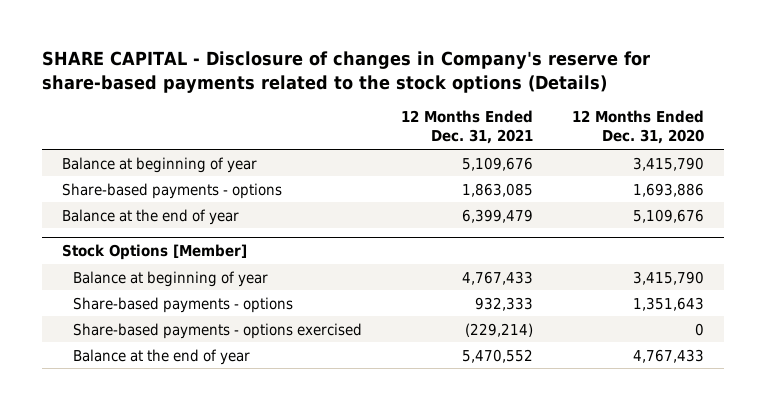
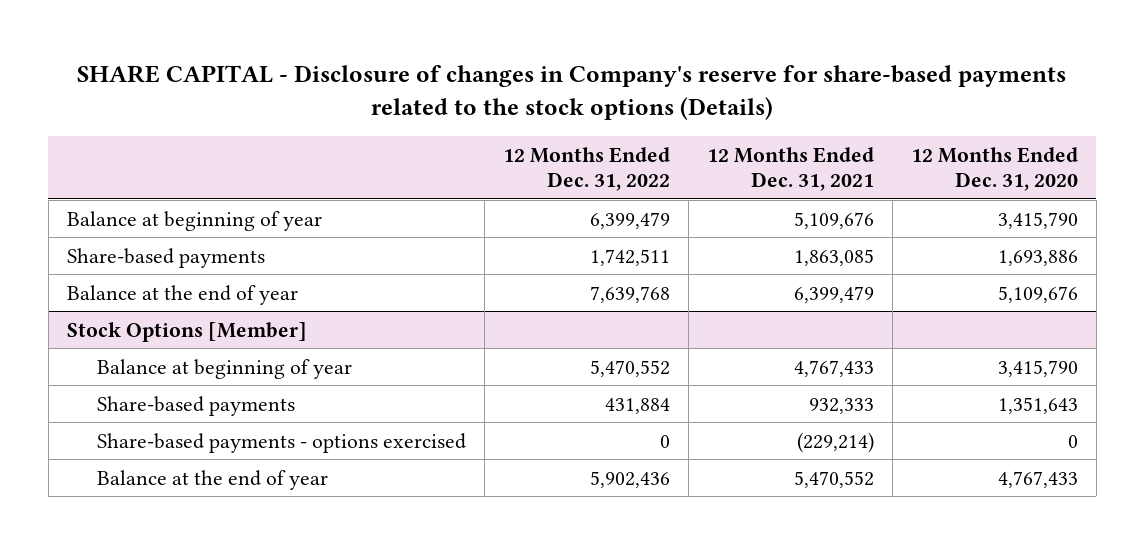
none -> [502,146,670,192] 12 Months Ended Dec. 31, 2022
[61,182,282,199] Share-based payments - options -> [66,247,265,268] Share-based payments
[73,296,294,313] Share-based payments - options -> [96,395,295,416] Share-based payments

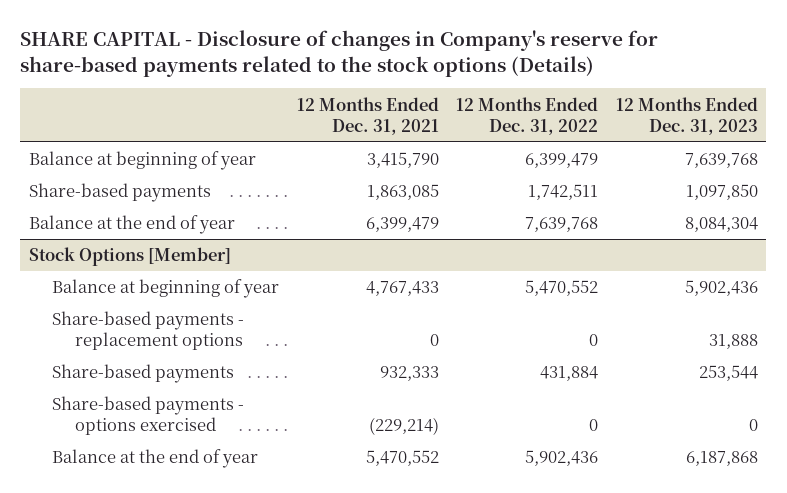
[910,146,1078,192] 12 Months Ended Dec. 31, 2020 -> none
none -> [615,96,758,135] 12 Months Ended Dec. 31, 2023
[793,211,874,229] 5,109,676 -> [366,152,439,169] 3,415,790
none -> [52,311,245,351] Share-based payments - replacement options

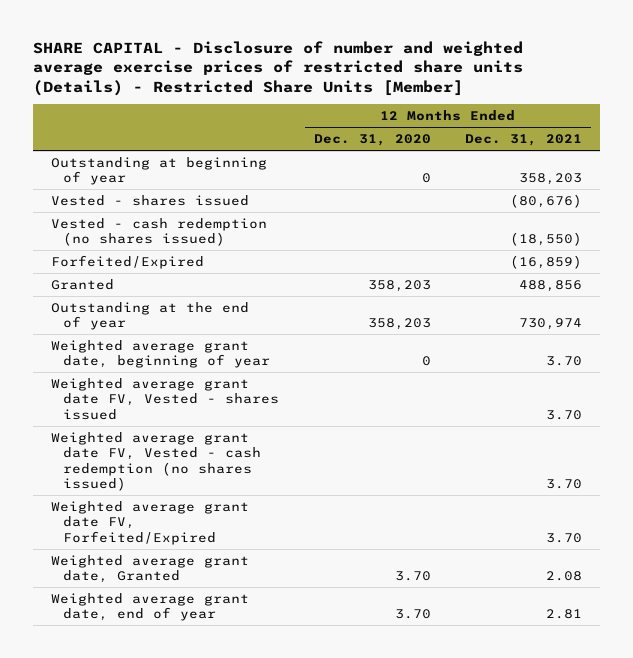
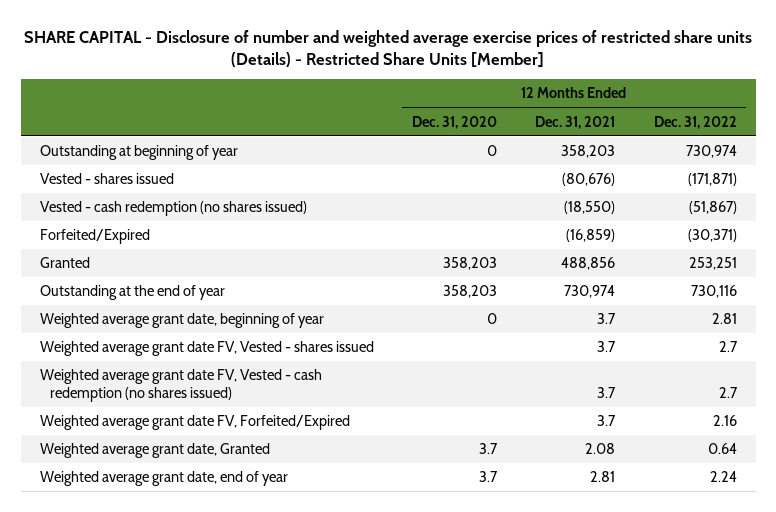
none -> [653,115,737,129] Dec. 31, 2022
[546,356,583,367] 3.70 -> [597,313,617,325] 3.7
[546,409,583,420] 3.70 -> [597,341,617,353] 3.7
[546,479,583,490] 3.70 -> [597,387,617,399] 3.7
[546,532,583,543] 3.70 -> [597,415,617,427] 3.7
[394,571,431,582] 3.70 -> [478,443,498,455] 3.7
[394,609,431,620] 3.70 -> [478,471,498,483] 3.7

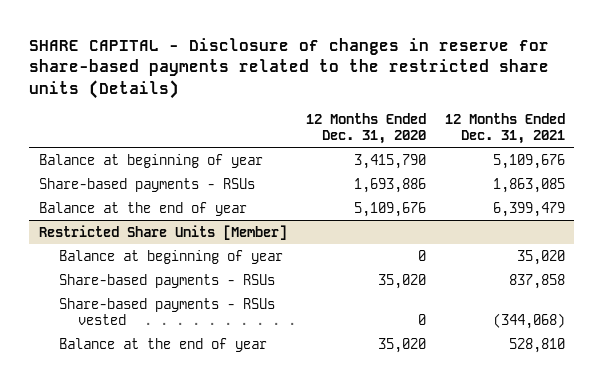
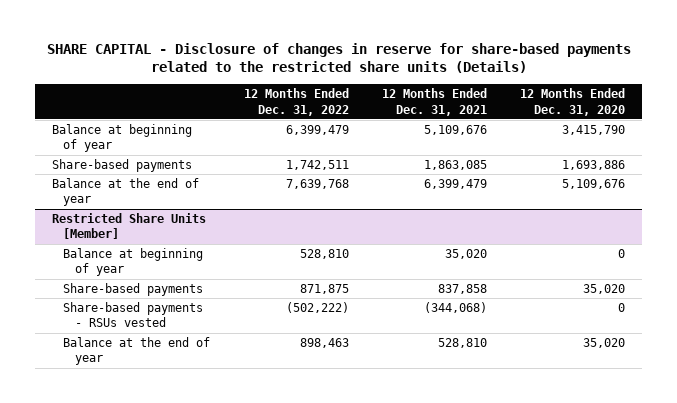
none -> [243,88,349,116] 12 Months Ended Dec. 31, 2022
[38,177,255,192] Share-based payments - RSUs -> [52,158,193,172] Share-based payments
[58,273,275,288] Share-based payments - RSUs -> [63,282,204,296] Share-based payments

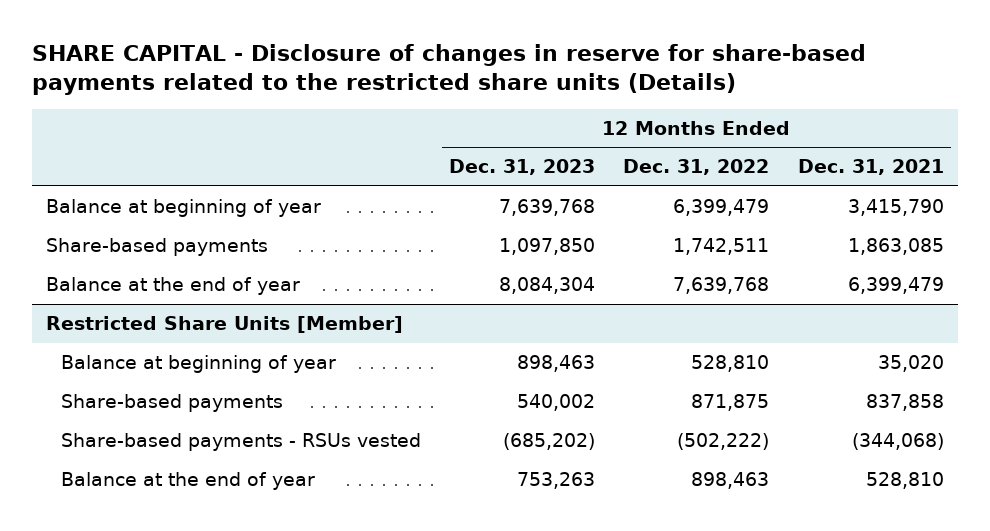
[520,88,626,116] 12 Months Ended Dec. 31, 2020 -> none
none -> [449,159,596,176] Dec. 31, 2023
[424,124,488,135] 5,109,676 -> [847,199,944,217] 3,415,790

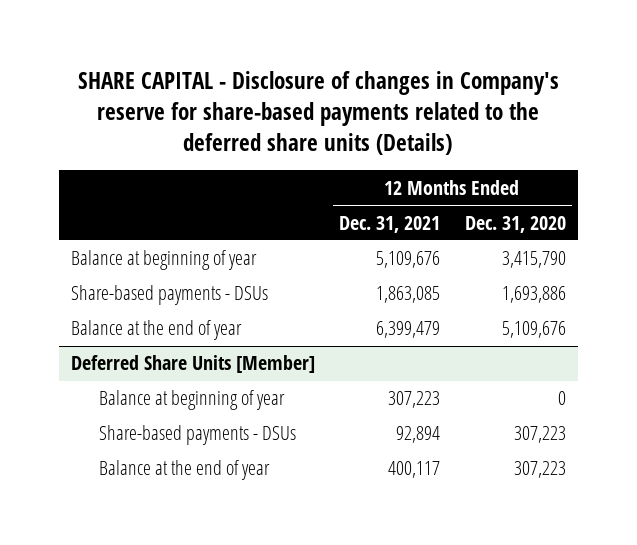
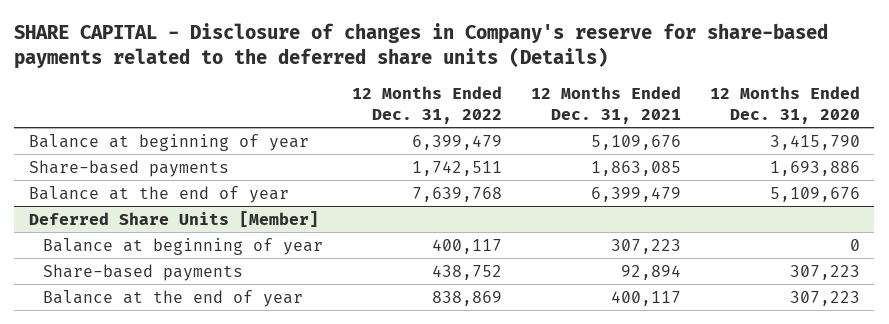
none -> [351,86,502,124] 12 Months Ended Dec. 31, 2022
[70,285,268,306] Share-based payments - DSUs -> [28,159,229,177] Share-based payments
[99,425,297,446] Share-based payments - DSUs -> [42,263,243,281] Share-based payments

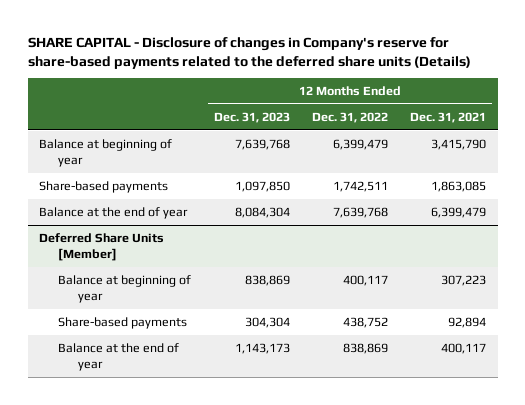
[709,86,860,124] 12 Months Ended Dec. 31, 2020 -> none
none -> [213,111,290,123] Dec. 31, 2023
[590,134,681,150] 5,109,676 -> [431,138,487,150] 3,415,790

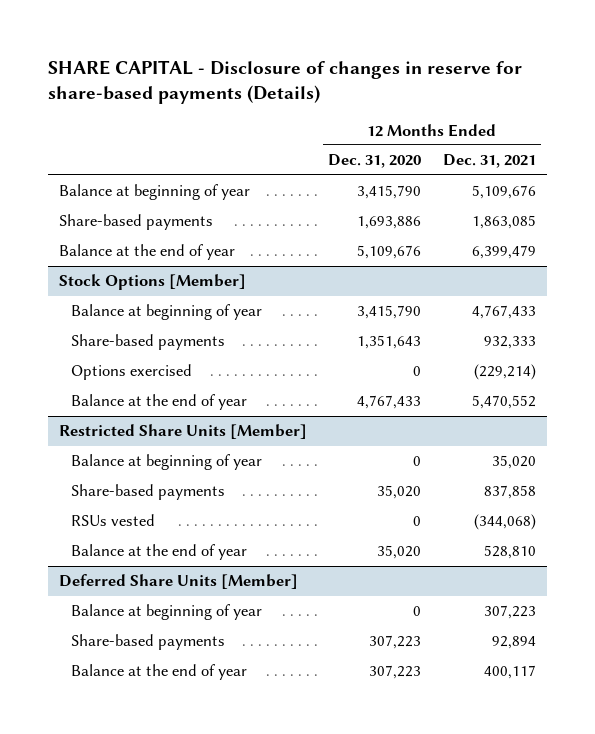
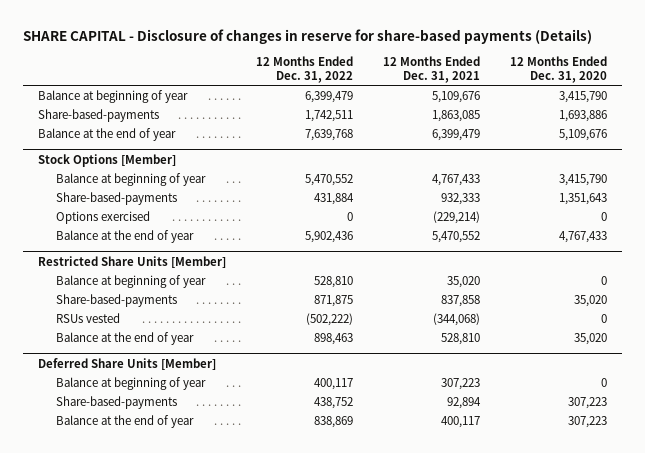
none -> [255,56,353,84] 12 Months Ended Dec. 31, 2022
[58,214,213,231] Share-based payments -> [37,108,159,122] Share-based-payments
[70,334,225,351] Share-based payments -> [56,191,178,205] Share-based-payments
[70,484,225,501] Share-based payments -> [56,293,178,307] Share-based-payments
[70,634,225,651] Share-based payments -> [56,395,178,409] Share-based-payments

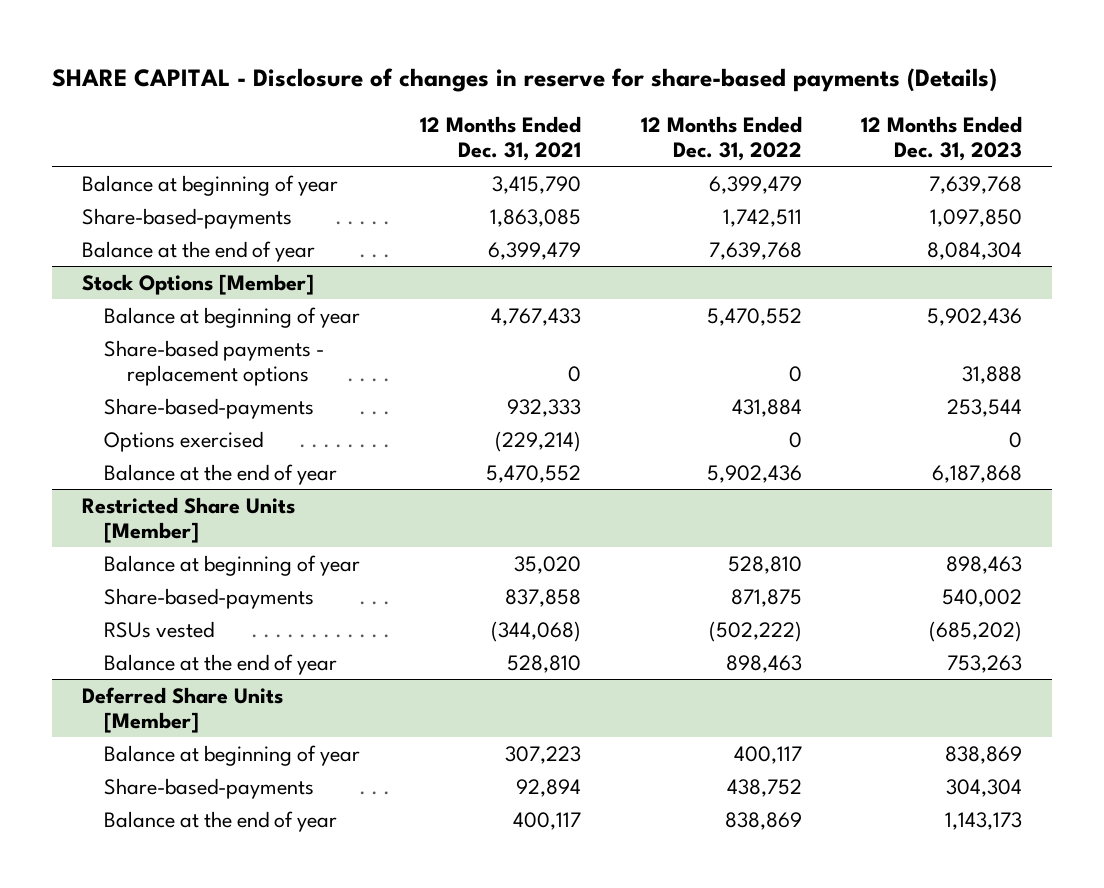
[509,56,607,84] 12 Months Ended Dec. 31, 2020 -> none
none -> [861,115,1023,162] 12 Months Ended Dec. 31, 2023
[431,90,480,103] 5,109,676 -> [491,175,581,194] 3,415,790
none -> [104,339,325,386] Share-based payments - replacement options

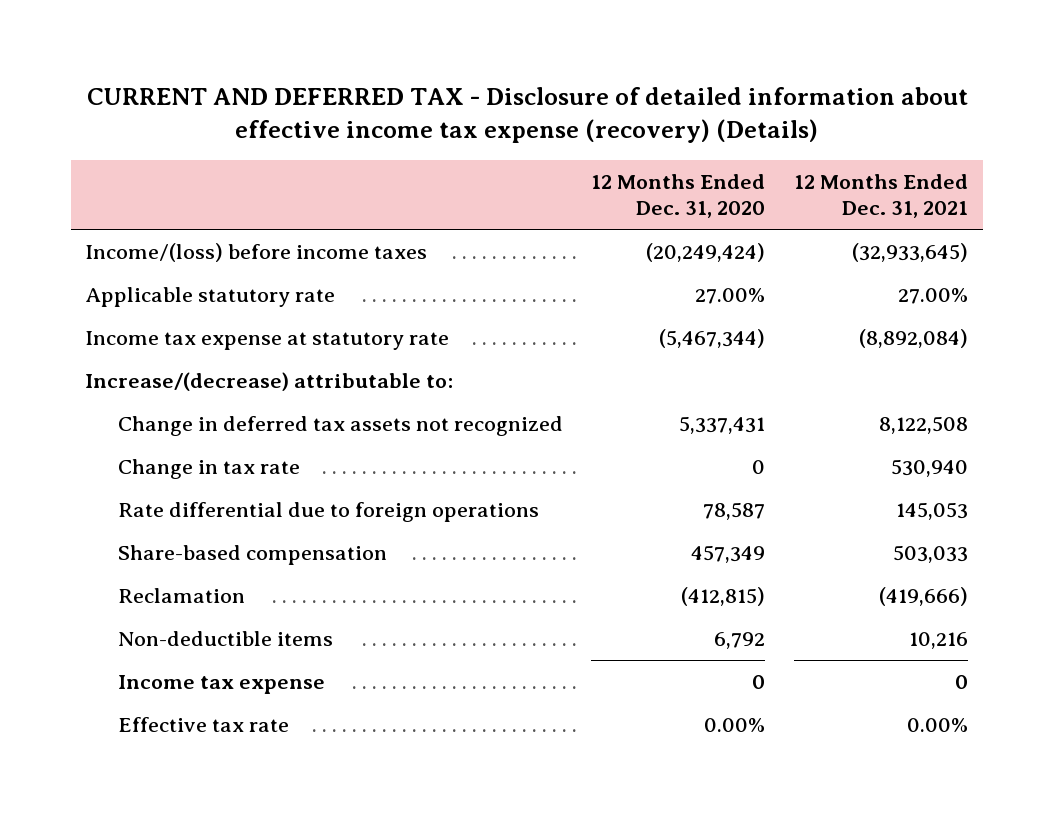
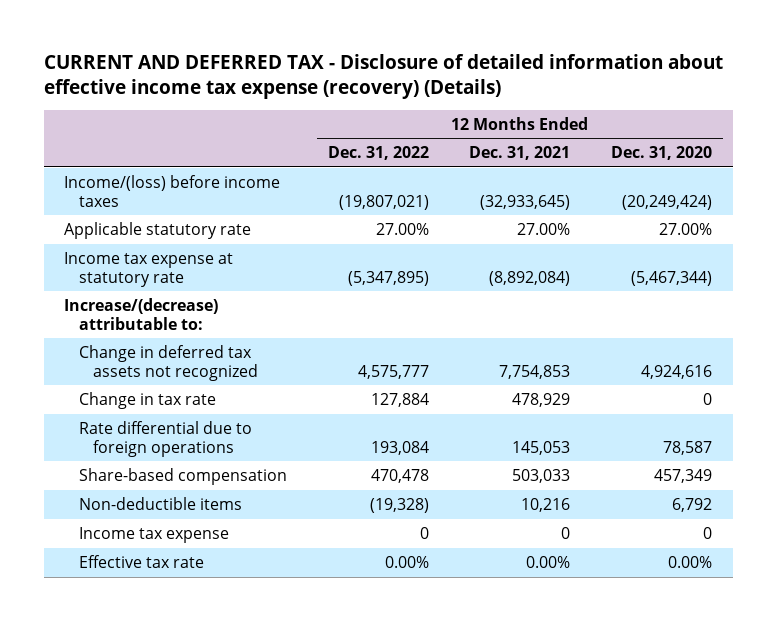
none -> [327,146,429,161] Dec. 31, 2022
[679,416,766,435] 5,337,431 -> [641,364,713,379] 4,924,616
[879,416,969,435] 8,122,508 -> [499,364,571,379] 7,754,853
[891,459,969,478] 530,940 -> [512,393,571,408] 478,929
[117,588,245,604] Reclamation -> none

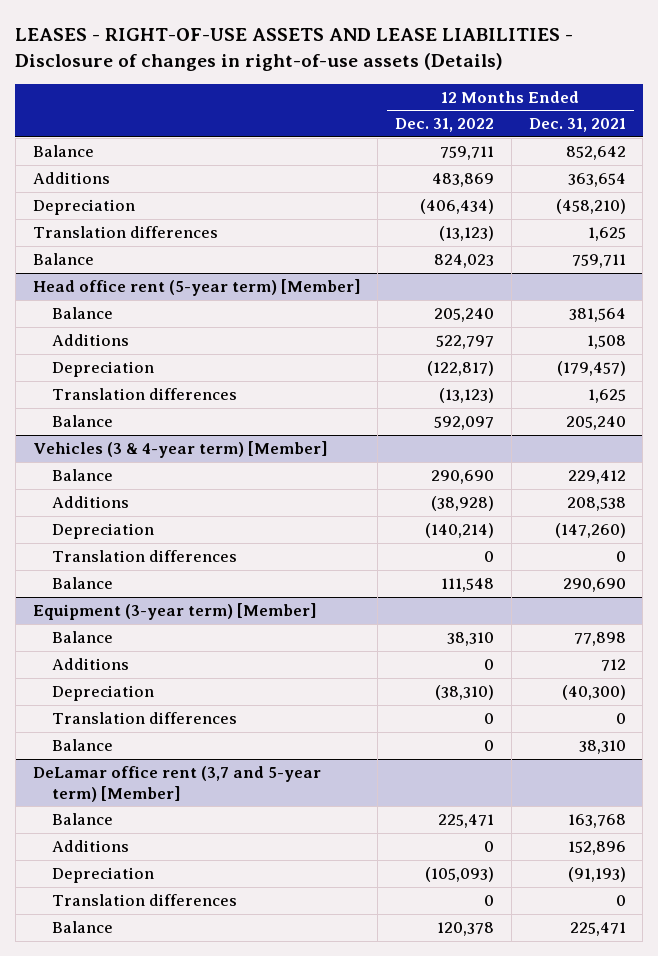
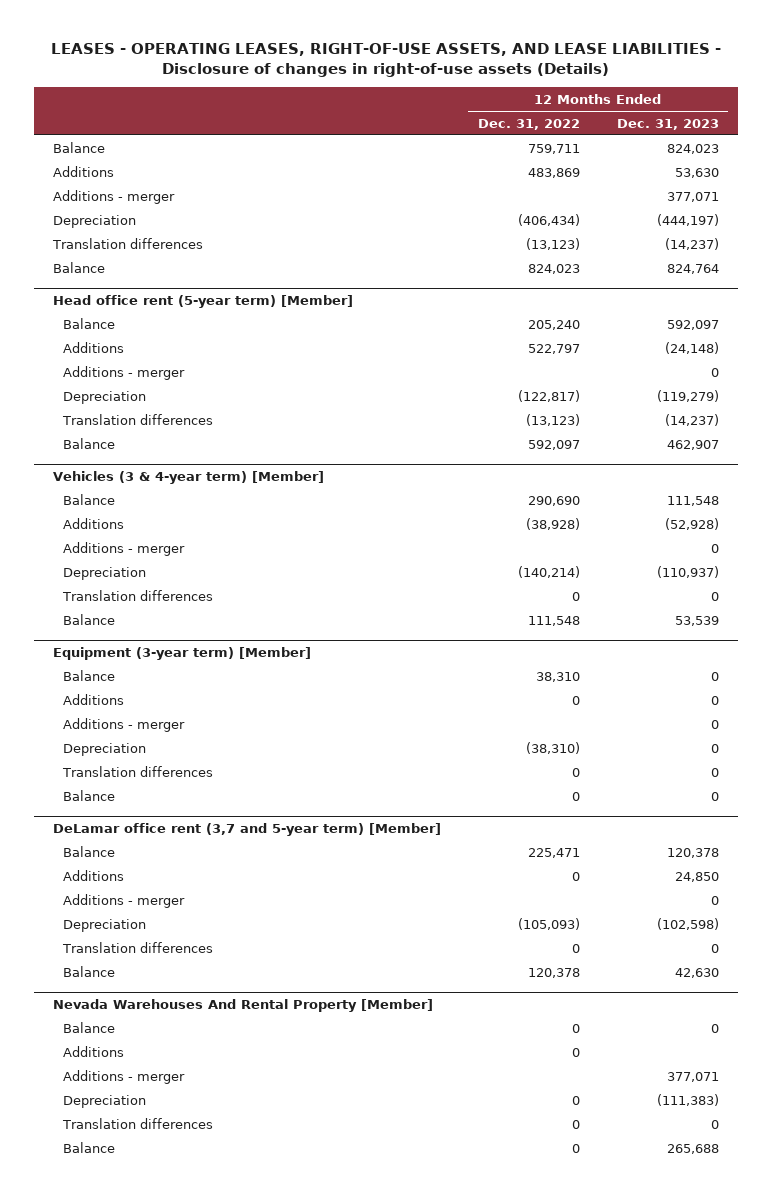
[15,28,574,72] LEASES - RIGHT-OF-USE ASSETS AND LEASE LIABILITIES - Disclosure of changes in right-of-use assets (Details) -> [50,43,721,78] LEASES - OPERATING LEASES, RIGHT-OF-USE ASSETS, AND LEASE LIABILITIES - Disclosure of changes in right-of-use assets (Details)
[528,118,626,133] Dec. 31, 2021 -> none
none -> [616,118,719,130] Dec. 31, 2023
none -> [52,189,175,204] Additions - merger
none -> [62,365,185,380] Additions - merger
none -> [62,541,185,556] Additions - merger
none -> [62,717,185,732] Additions - merger
none -> [62,893,185,908] Additions - merger
none -> [52,998,433,1012] Nevada Warehouses And Rental Property [Member]
none -> [62,1021,115,1033] Balance
none -> [62,1045,124,1057] Additions
none -> [62,1069,185,1084] Additions - merger
none -> [62,1094,146,1108] Depreciation
none -> [61,1117,213,1129] Translation differences
none -> [62,1141,115,1153] Balance

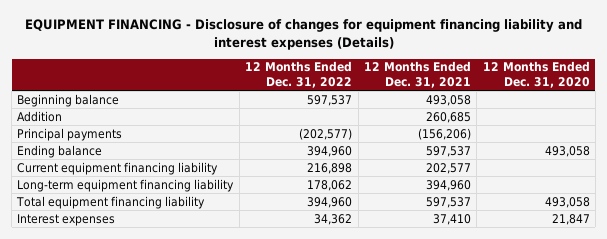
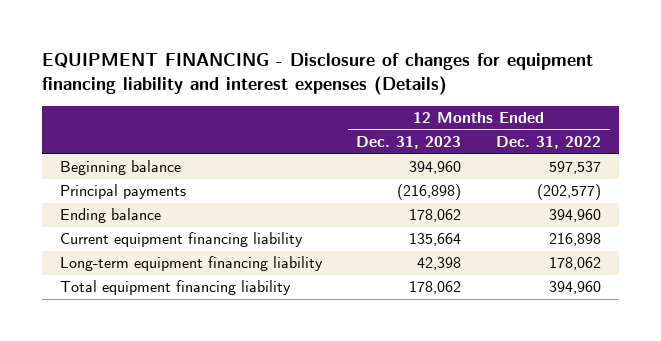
[363,61,471,88] 12 Months Ended Dec. 31, 2021 -> none
[482,61,590,88] 12 Months Ended Dec. 31, 2020 -> none
none -> [356,135,462,149] Dec. 31, 2023
[17,110,63,122] Addition -> none
[17,213,116,226] Interest expenses -> none

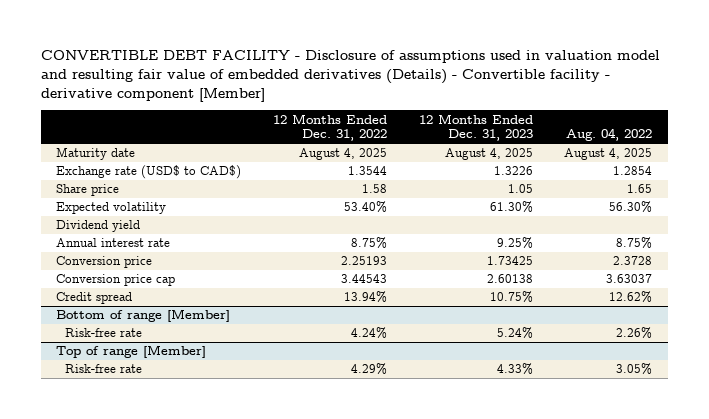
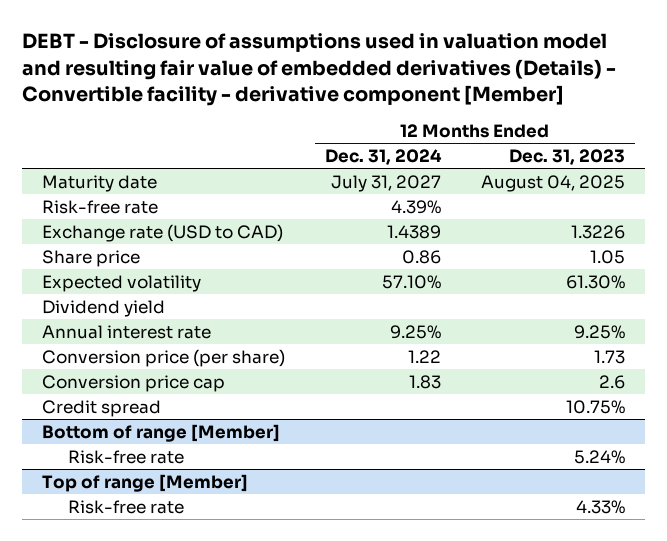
[40,49,660,102] CONVERTIBLE DEBT FACILITY - Disclosure of assumptions used in valuation model and resulting fair value of embedded derivatives (Details) - Convertible facility - derivative component [Member] -> [22,33,617,106] DEBT - Disclosure of assumptions used in valuation model and resulting fair value of embedded derivatives (Details) - Convertible facility - derivative component [Member]
[273,113,388,142] 12 Months Ended Dec. 31, 2022 -> none
[566,128,653,142] Aug. 04, 2022 -> none
none -> [325,148,443,165] Dec. 31, 2024
[444,148,533,161] August 4, 2025 -> [481,174,626,192] August 04, 2025
none -> [42,199,159,214] Risk-free rate
[56,165,242,180] Exchange rate (USD$ to CAD$) -> [42,223,284,242] Exchange rate (USD to CAD)
[56,256,153,269] Conversion price -> [42,348,286,367] Conversion price (per share)
[486,256,533,266] 1.73425 -> [594,349,626,364] 1.73
[486,274,533,284] 2.60138 -> [599,374,626,389] 2.6

